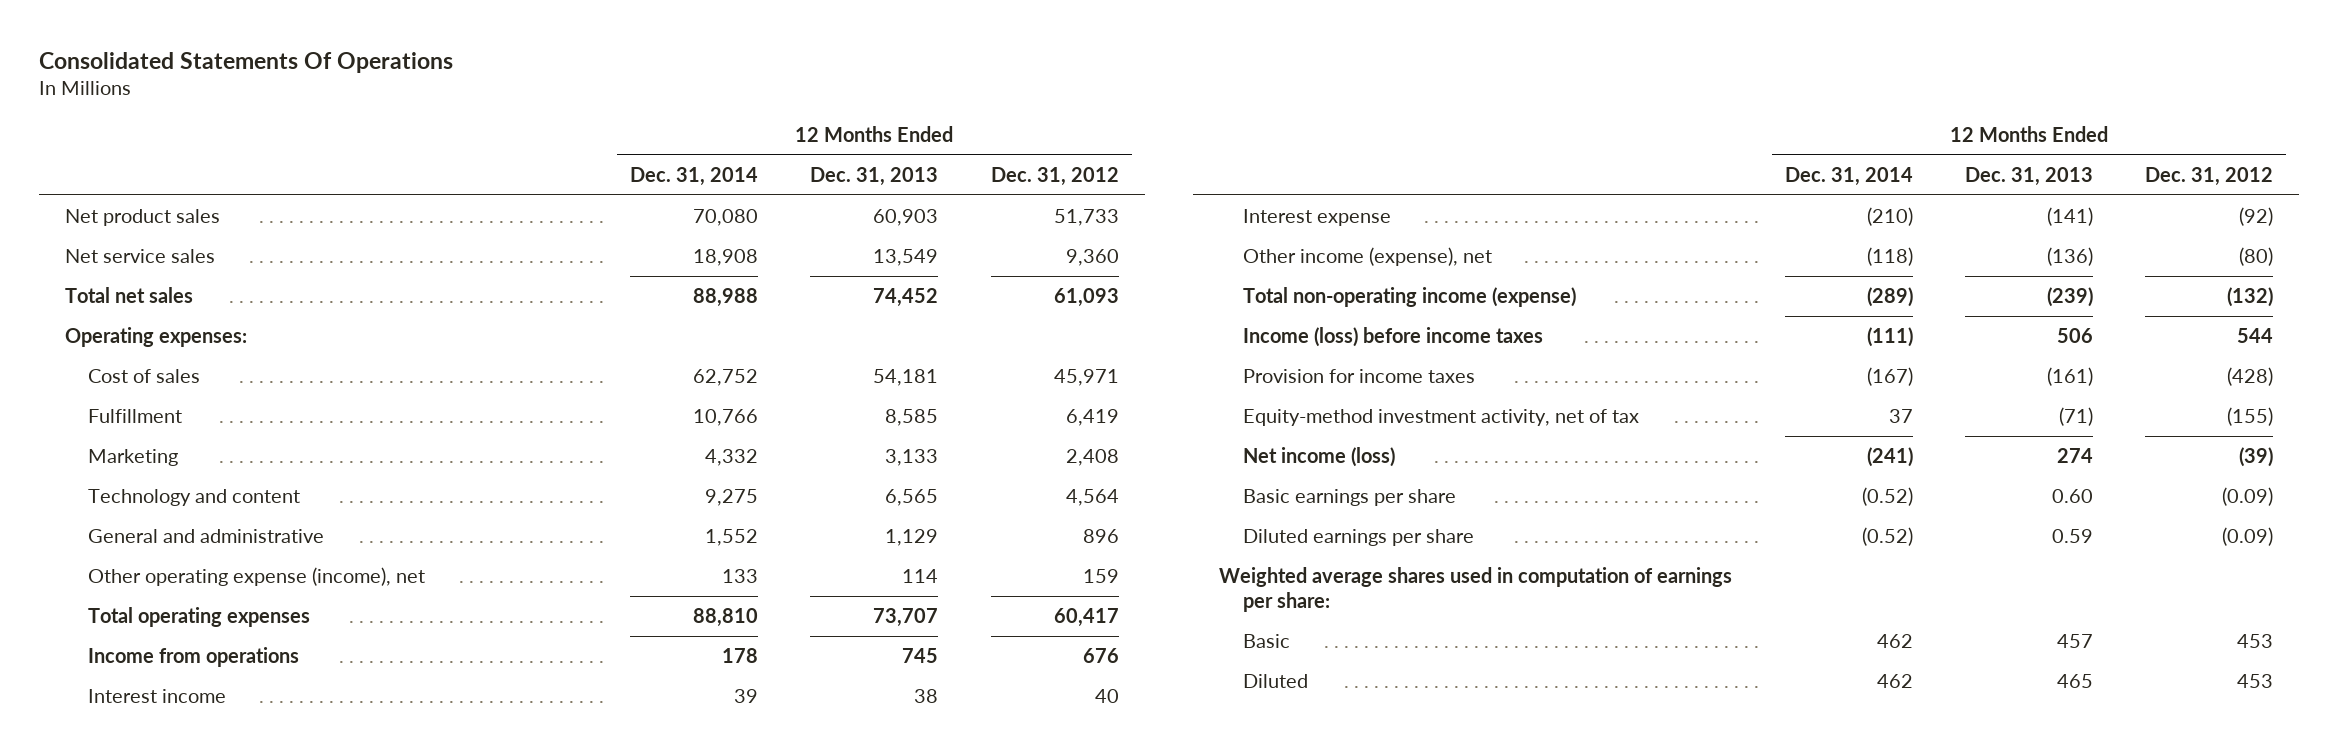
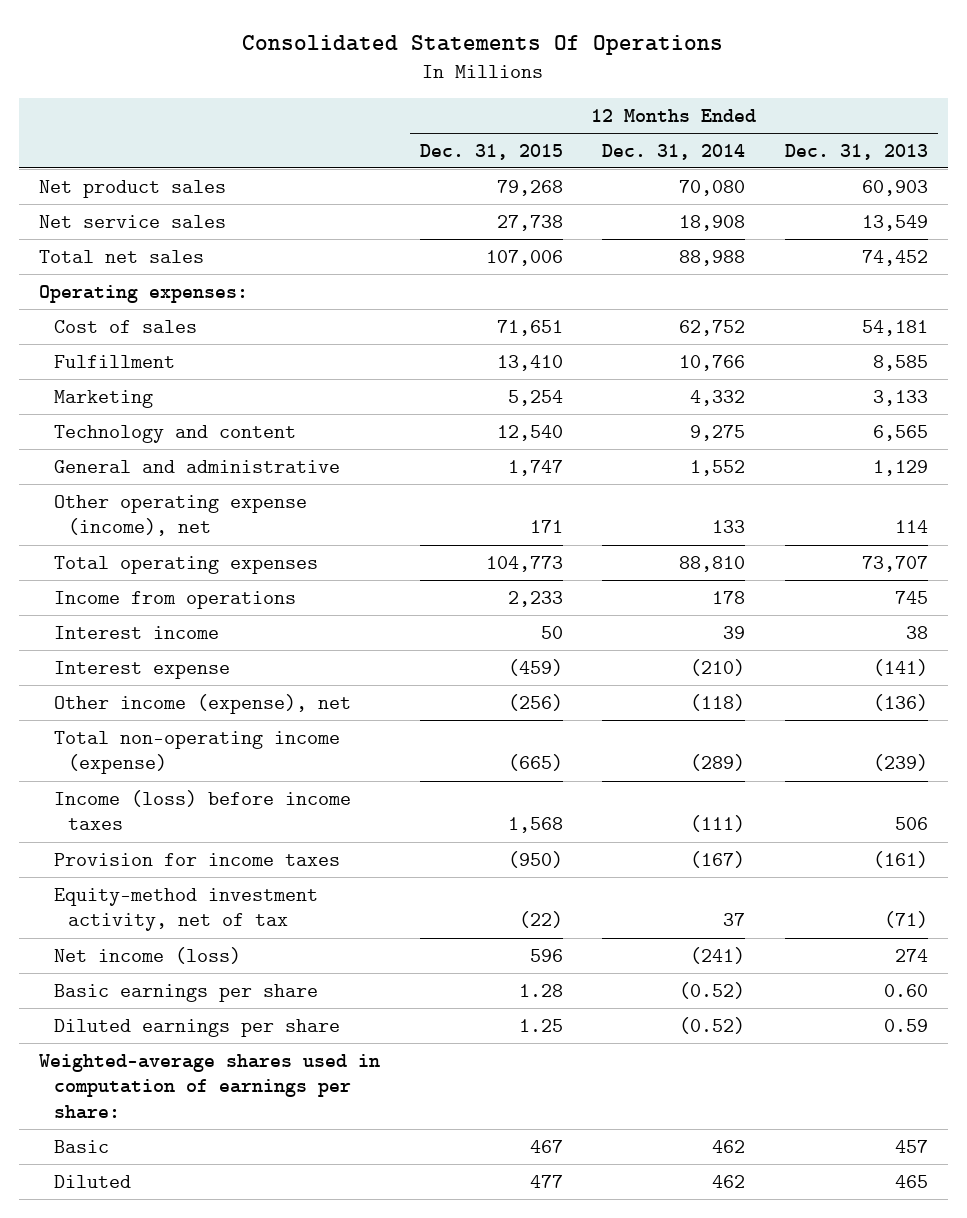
[990,166,1119,186] Dec. 31, 2012 -> none
none -> [419,143,563,160] Dec. 31, 2015
[1219,567,1733,612] Weighted average shares used in computation of earnings per share: -> [38,1053,380,1120] Weighted-average shares used in computation of earnings per share:

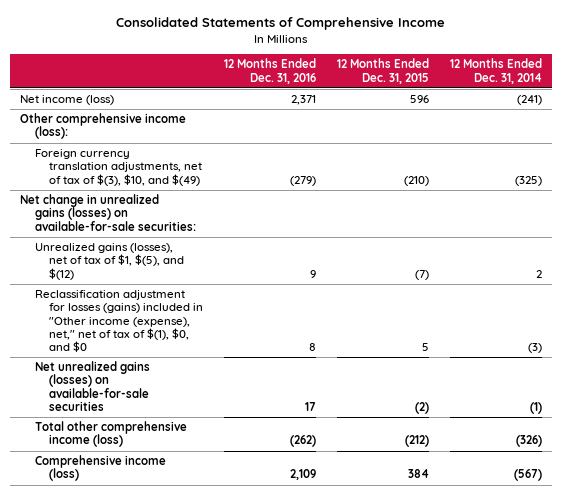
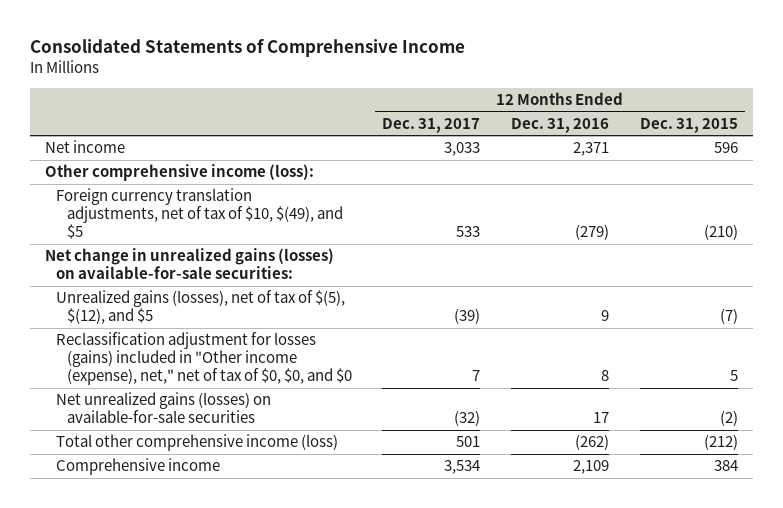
[449,58,542,84] 12 Months Ended Dec. 31, 2014 -> none
none -> [382,118,481,134] Dec. 31, 2017
[20,95,115,106] Net income (loss) -> [44,140,125,154] Net income
[34,149,202,186] Foreign currency translation adjustments, net of tax of $(3), $10, and $(49) -> [55,188,343,240] Foreign currency translation adjustments, net of tax of $10, $(49), and $5
[34,243,184,280] Unrealized gains (losses), net of tax of $1, $(5), and $(12) -> [55,290,345,325] Unrealized gains (losses), net of tax of $(5), $(12), and $5
[34,290,203,353] Reclassification adjustment for losses (gains) included in "Other income (expense), net," net of tax of $(1), $0, and $0 -> [55,332,352,386] Reclassification adjustment for losses (gains) included in "Other income (expense), net," net of tax of $0, $0, and $0
[34,455,166,482] Comprehensive income (loss) -> [55,458,220,476] Comprehensive income

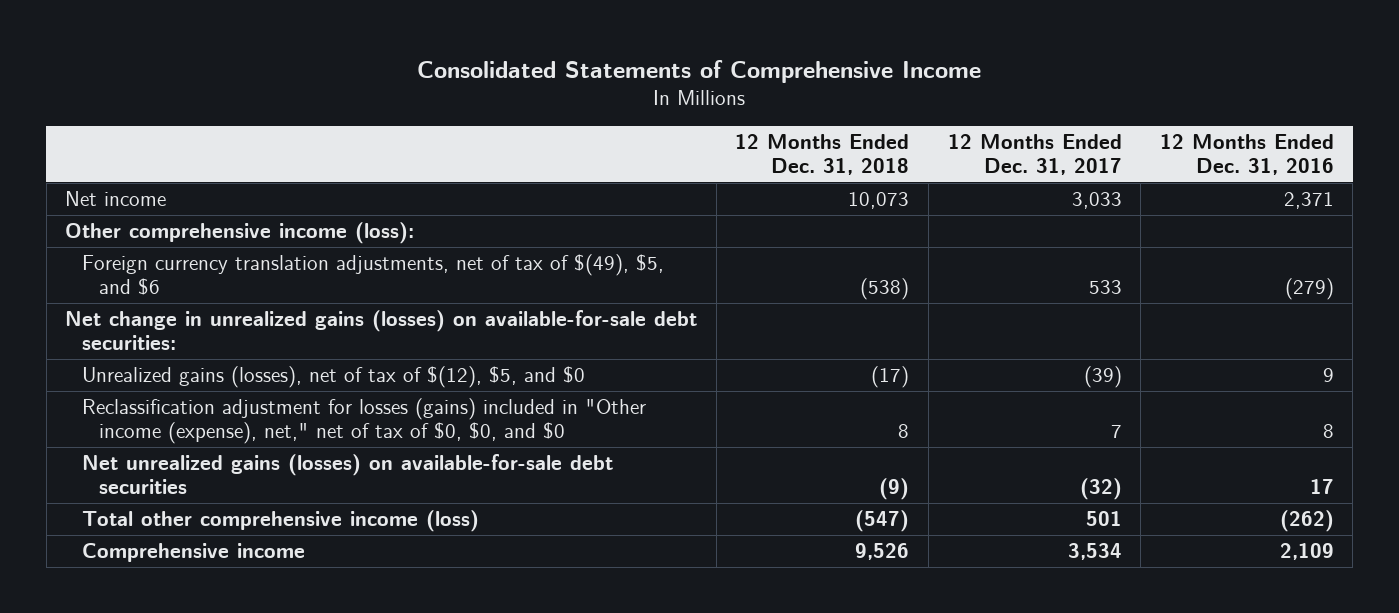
[639,118,738,134] Dec. 31, 2015 -> none
none -> [735,133,910,175] 12 Months Ended Dec. 31, 2018
[55,188,343,240] Foreign currency translation adjustments, net of tax of $10, $(49), and $5 -> [82,253,665,296] Foreign currency translation adjustments, net of tax of $(49), $5, and $6
[44,248,334,280] Net change in unrealized gains (losses) on available-for-sale securities: -> [65,309,698,351] Net change in unrealized gains (losses) on available-for-sale debt securities:
[55,290,345,325] Unrealized gains (losses), net of tax of $(5), $(12), and $5 -> [82,365,586,388] Unrealized gains (losses), net of tax of $(12), $5, and $0
[55,392,271,424] Net unrealized gains (losses) on available-for-sale securities -> [82,453,614,495] Net unrealized gains (losses) on available-for-sale debt securities

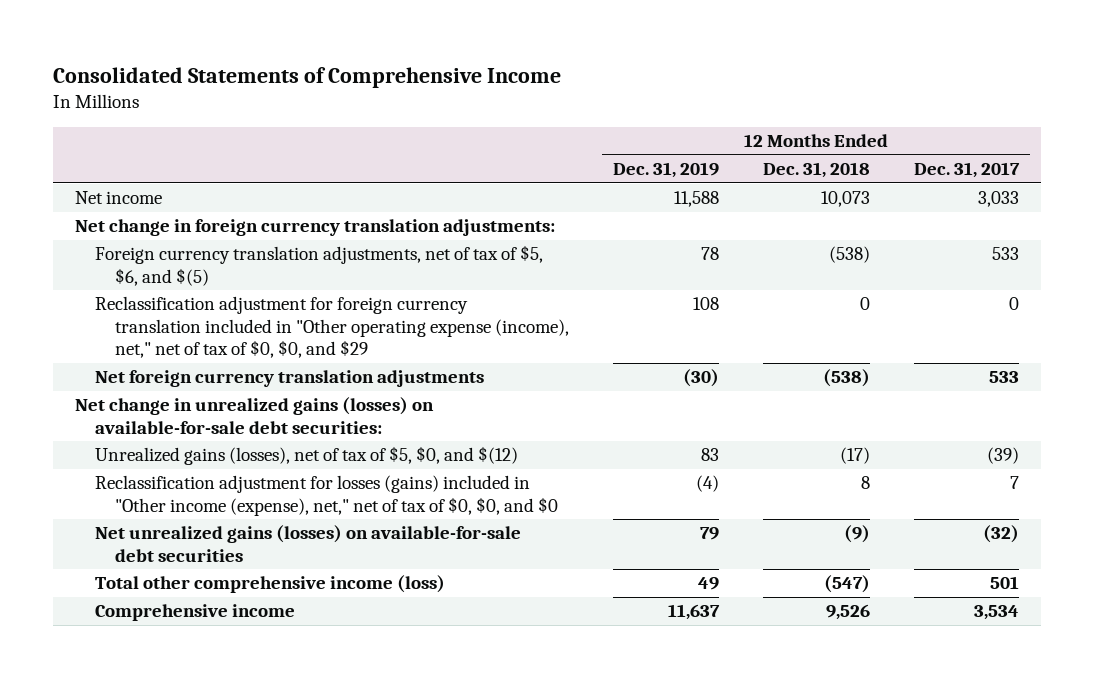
[1159,133,1334,175] 12 Months Ended Dec. 31, 2016 -> none
none -> [613,162,720,179] Dec. 31, 2019
[65,221,415,244] Other comprehensive income (loss): -> none
none -> [75,219,556,237] Net change in foreign currency translation adjustments:
none -> [95,245,544,286] Foreign currency translation adjustments, net of tax of $5, $6, and $(5)
none -> [95,296,570,359] Reclassification adjustment for foreign currency translation included in "Other operating expense (income), net," net of tax of $0, $0, and $29
[82,253,665,296] Foreign currency translation adjustments, net of tax of $(49), $5, and $6 -> [95,370,485,388] Net foreign currency translation adjustments
[82,365,586,388] Unrealized gains (losses), net of tax of $(12), $5, and $0 -> [95,446,519,466] Unrealized gains (losses), net of tax of $5, $0, and $(12)

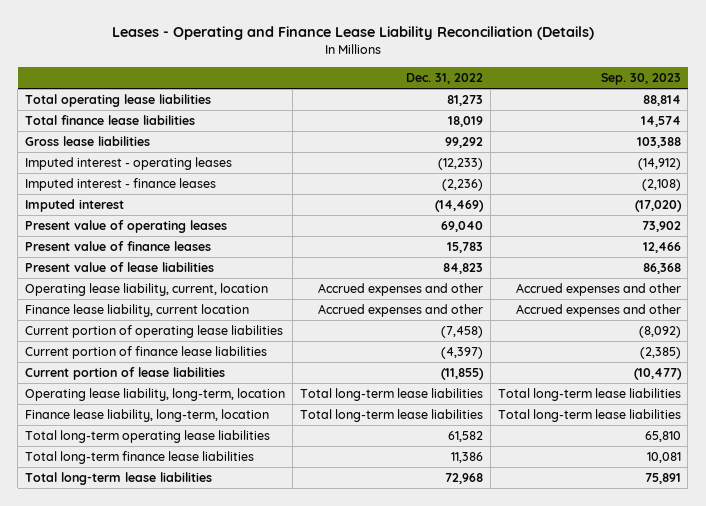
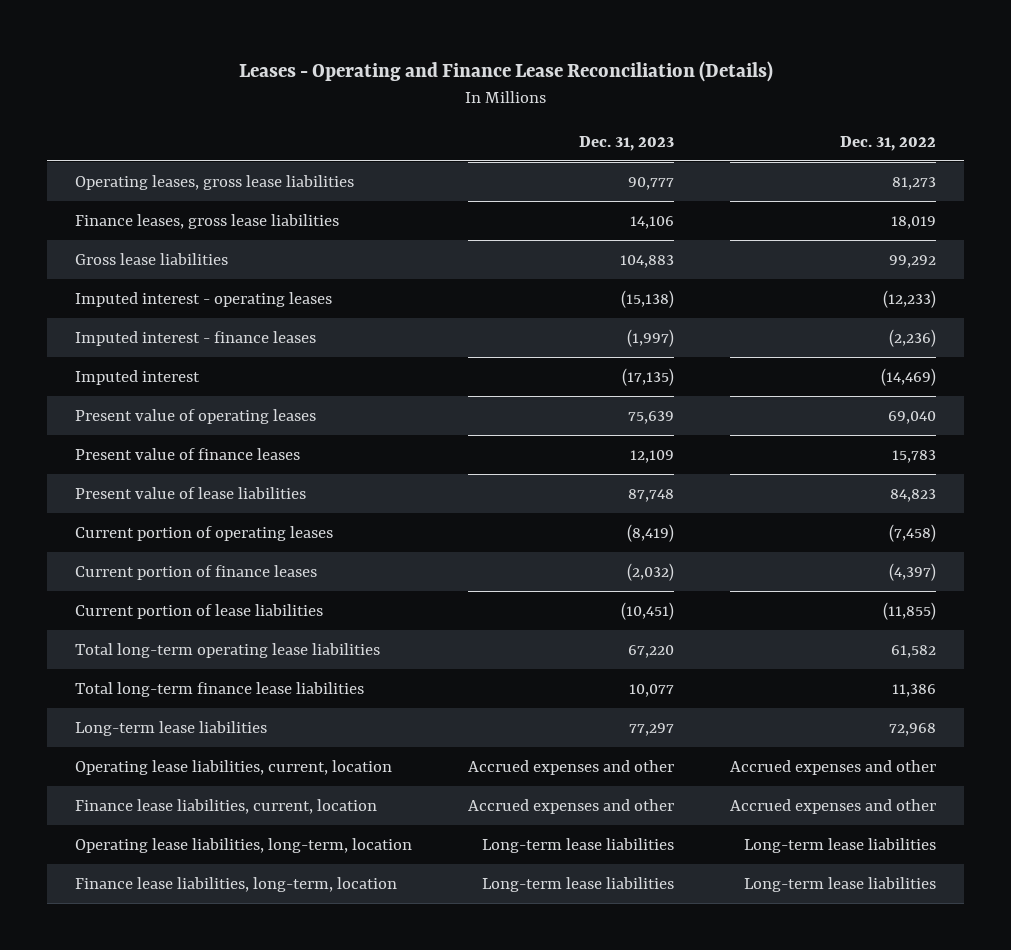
[111,26,594,41] Leases - Operating and Finance Lease Liability Reconciliation (Details) -> [238,60,773,82] Leases - Operating and Finance Lease Reconciliation (Details)
[600,73,681,86] Sep. 30, 2023 -> none
none -> [579,135,675,151] Dec. 31, 2023
[25,94,212,108] Total operating lease liabilities -> [75,174,355,190] Operating leases, gross lease liabilities
[25,115,196,126] Total finance lease liabilities -> [75,213,340,229] Finance leases, gross lease liabilities
[25,283,269,297] Operating lease liability, current, location -> none
[25,304,250,318] Finance lease liability, current location -> none
[25,325,284,339] Current portion of operating lease liabilities -> [75,525,334,541] Current portion of operating leases
[25,346,268,360] Current portion of finance lease liabilities -> [75,564,318,580] Current portion of finance leases
[25,388,286,402] Operating lease liability, long-term, location -> none
[25,409,270,423] Finance lease liability, long-term, location -> none
[25,472,213,486] Total long-term lease liabilities -> [75,720,268,736] Long-term lease liabilities
none -> [75,759,393,775] Operating lease liabilities, current, location
none -> [75,798,378,814] Finance lease liabilities, current, location
none -> [75,837,413,853] Operating lease liabilities, long-term, location
none -> [75,876,398,892] Finance lease liabilities, long-term, location

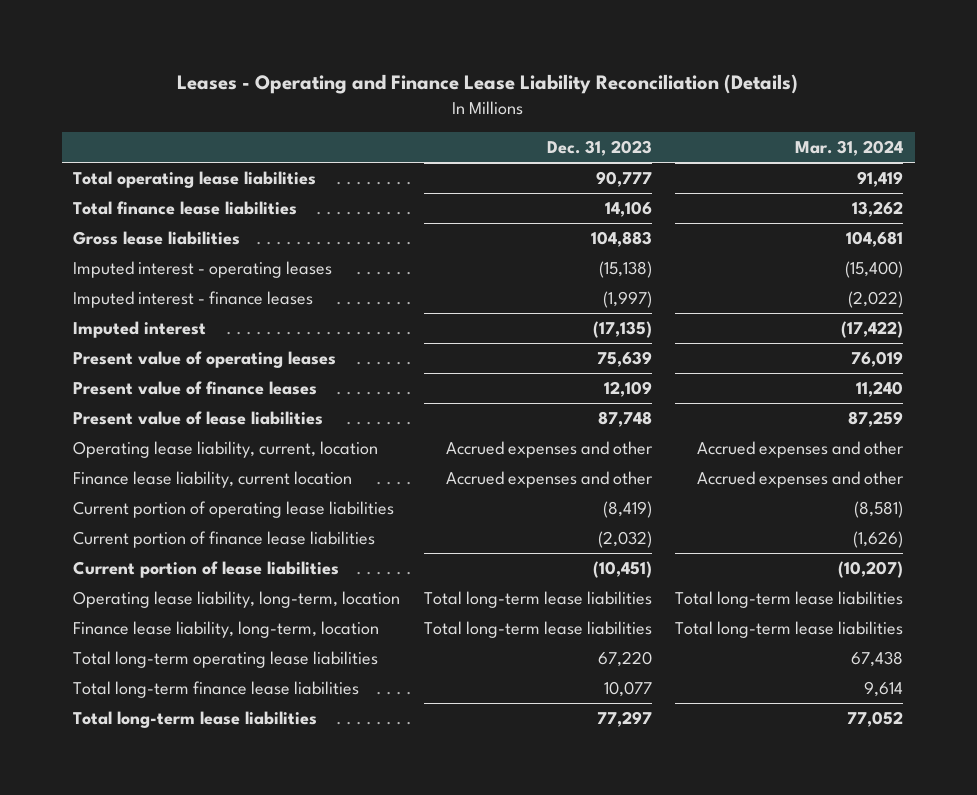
[238,60,773,82] Leases - Operating and Finance Lease Reconciliation (Details) -> [177,74,799,95] Leases - Operating and Finance Lease Liability Reconciliation (Details)
[840,135,937,151] Dec. 31, 2022 -> none
none -> [795,139,904,156] Mar. 31, 2024
[75,174,355,190] Operating leases, gross lease liabilities -> [73,171,317,189] Total operating lease liabilities
[75,213,340,229] Finance leases, gross lease liabilities -> [73,201,298,216] Total finance lease liabilities
none -> [73,441,379,459] Operating lease liability, current, location
none -> [73,471,353,489] Finance lease liability, current location
[75,525,334,541] Current portion of operating leases -> [73,501,395,519] Current portion of operating lease liabilities
[75,564,318,580] Current portion of finance leases -> [73,531,376,549] Current portion of finance lease liabilities
none -> [73,591,401,609] Operating lease liability, long-term, location
none -> [73,621,380,639] Finance lease liability, long-term, location
[75,759,393,775] Operating lease liabilities, current, location -> none
[75,798,378,814] Finance lease liabilities, current, location -> none
[75,837,413,853] Operating lease liabilities, long-term, location -> none
[75,876,398,892] Finance lease liabilities, long-term, location -> none
[75,720,268,736] Long-term lease liabilities -> [73,711,318,729] Total long-term lease liabilities

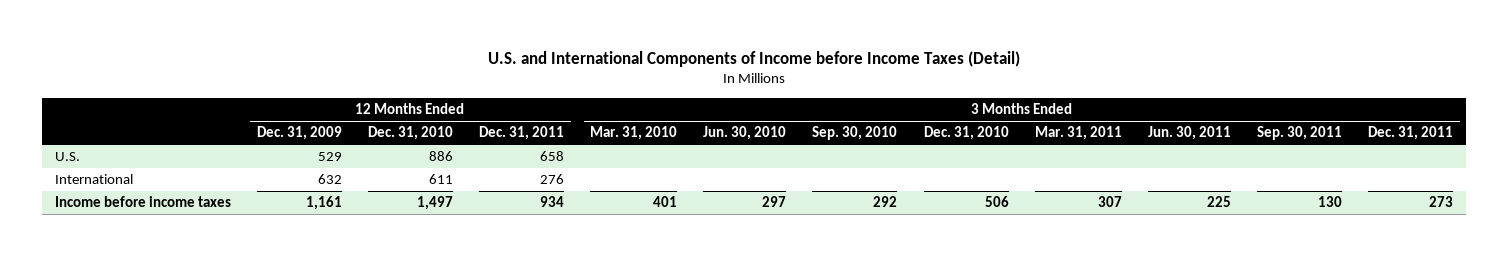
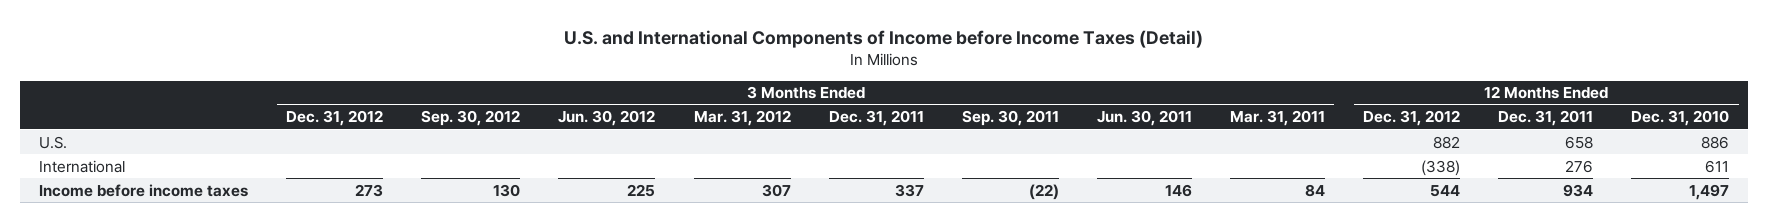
[256,126,342,141] Dec. 31, 2009 -> none
[590,126,678,141] Mar. 31, 2010 -> none
[703,126,787,141] Jun. 30, 2010 -> none
[812,126,898,141] Sep. 30, 2010 -> none
[923,126,1009,141] Dec. 31, 2010 -> none
none -> [286,110,384,127] Dec. 31, 2012
none -> [421,110,521,127] Sep. 30, 2012
none -> [558,110,656,127] Jun. 30, 2012
none -> [693,110,791,127] Mar. 31, 2012
none -> [1363,110,1461,127] Dec. 31, 2012
[1097,196,1122,208] 307 -> [1304,183,1325,197] 84
[1206,196,1231,208] 225 -> [1164,183,1192,197] 146
[1317,196,1342,208] 130 -> [1028,183,1059,200] (22)
[1429,196,1454,208] 273 -> [894,183,924,197] 337

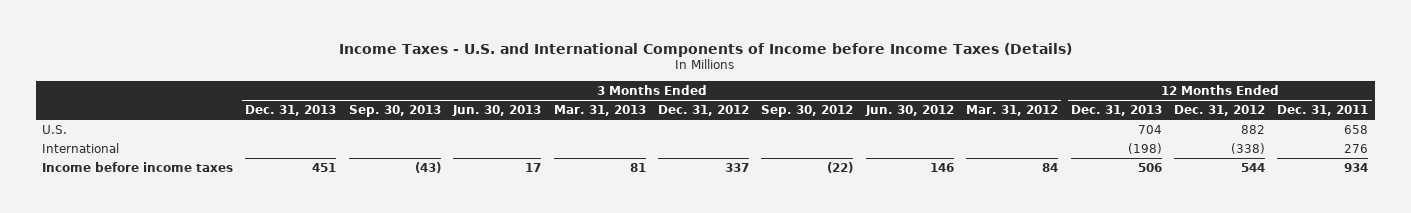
[564,30,1204,49] U.S. and International Components of Income before Income Taxes (Detail) -> [339,42,1073,57] Income Taxes - U.S. and International Components of Income before Income Taxes (Details)
[828,110,924,127] Dec. 31, 2011 -> none
[961,110,1059,127] Sep. 30, 2011 -> none
[1096,110,1192,127] Jun. 30, 2011 -> none
[1229,110,1325,127] Mar. 31, 2011 -> none
[1631,110,1730,127] Dec. 31, 2010 -> none
none -> [245,105,337,117] Dec. 31, 2013
none -> [348,105,441,118] Sep. 30, 2013
none -> [452,105,542,117] Jun. 30, 2013
none -> [553,105,646,117] Mar. 31, 2013
none -> [1070,105,1162,117] Dec. 31, 2013
[355,183,384,197] 273 -> [725,162,750,172] 337
[493,183,521,197] 130 -> [827,161,854,173] (22)
[627,183,656,197] 225 -> [929,162,954,172] 146
[761,183,791,197] 307 -> [1042,162,1059,172] 84

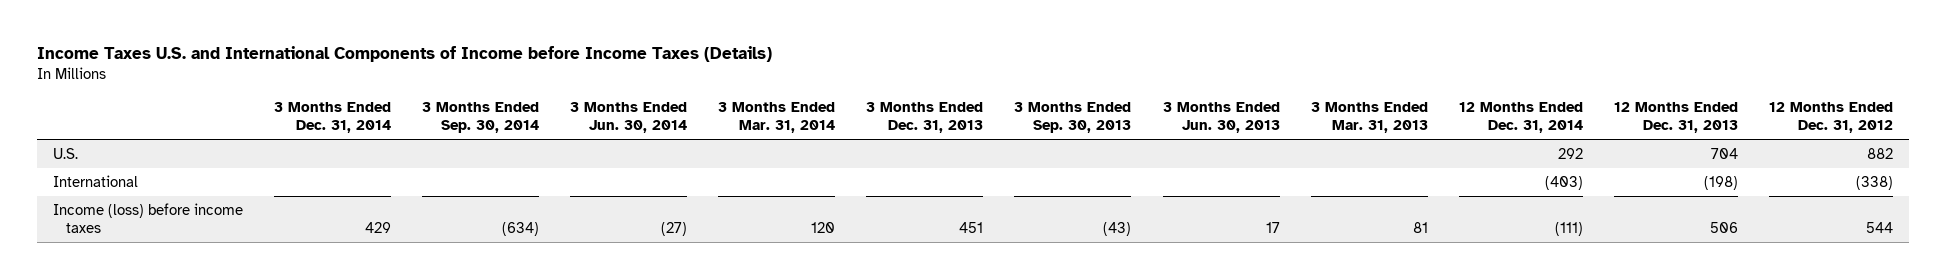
[339,42,1073,57] Income Taxes - U.S. and International Components of Income before Income Taxes (Details) -> [37,46,773,63] Income Taxes U.S. and International Components of Income before Income Taxes (Details)
[658,105,750,117] Dec. 31, 2012 -> none
[761,105,854,118] Sep. 30, 2012 -> none
[864,105,954,117] Jun. 30, 2012 -> none
[966,105,1059,117] Mar. 31, 2012 -> none
[1277,105,1369,117] Dec. 31, 2011 -> none
none -> [273,102,391,134] 3 Months Ended Dec. 31, 2014
none -> [421,102,539,134] 3 Months Ended Sep. 30, 2014
none -> [569,102,687,134] 3 Months Ended Jun. 30, 2014
none -> [718,102,836,134] 3 Months Ended Mar. 31, 2014
none -> [1458,102,1583,134] 12 Months Ended Dec. 31, 2014
[42,161,234,172] Income before income taxes -> [52,202,243,233] Income (loss) before income taxes

